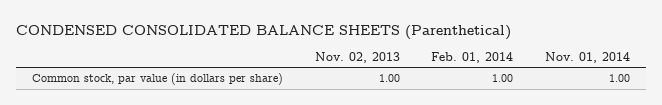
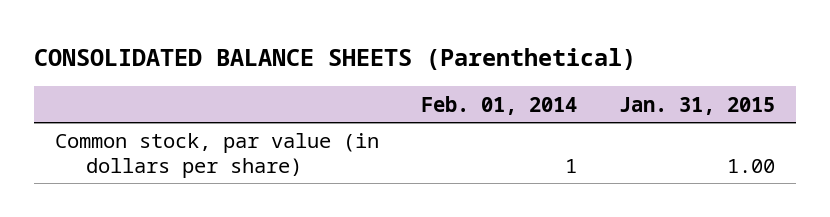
[16,24,512,40] CONDENSED CONSOLIDATED BALANCE SHEETS (Parenthetical) -> [34,47,637,70] CONSOLIDATED BALANCE SHEETS (Parenthetical)
[314,51,400,63] Nov. 02, 2013 -> none
[544,51,630,63] Nov. 01, 2014 -> none
none -> [619,96,776,115] Jan. 31, 2015
[492,74,514,83] 1.00 -> [565,158,578,173] 1

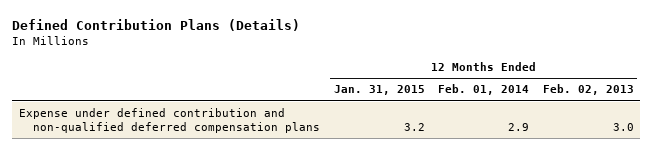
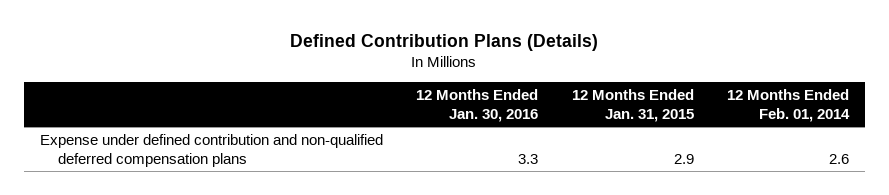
[542,84,634,96] Feb. 02, 2013 -> none
none -> [416,88,539,122] 12 Months Ended Jan. 30, 2016
[403,123,425,132] 3.2 -> [673,153,694,164] 2.9
[508,123,530,132] 2.9 -> [828,153,849,164] 2.6

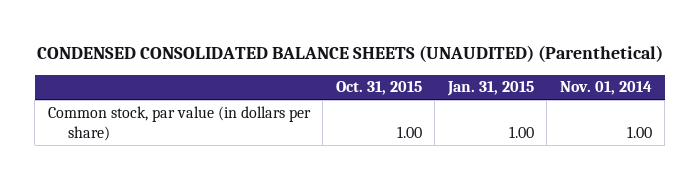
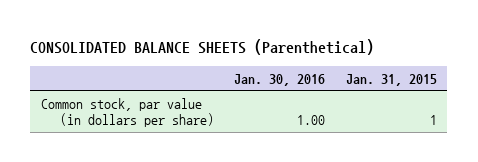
[36,44,663,62] CONDENSED CONSOLIDATED BALANCE SHEETS (UNAUDITED) (Parenthetical) -> [30,39,375,56] CONSOLIDATED BALANCE SHEETS (Parenthetical)
[335,81,422,96] Oct. 31, 2015 -> none
[559,81,652,96] Nov. 01, 2014 -> none
none -> [234,73,326,86] Jan. 30, 2016
[508,125,534,138] 1.00 -> [430,115,438,126] 1

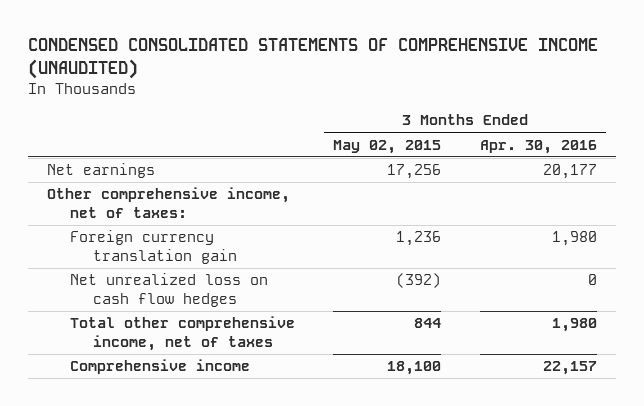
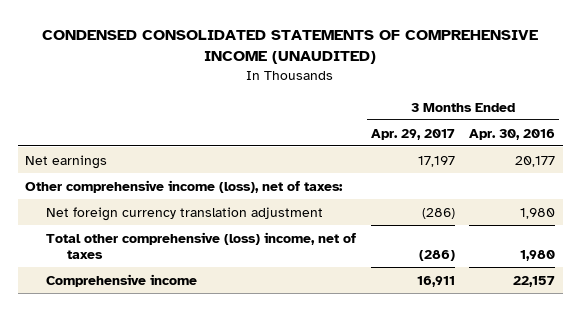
[333,139,442,154] May 02, 2015 -> none
none -> [370,128,455,140] Apr. 29, 2017
[69,273,268,307] Net unrealized loss on cash flow hedges -> none
[47,187,291,218] Other comprehensive income, net of taxes: -> [25,179,344,193] Other comprehensive income (loss), net of taxes:
[69,230,237,264] Foreign currency translation gain -> [46,206,324,221] Net foreign currency translation adjustment
[69,316,295,351] Total other comprehensive income, net of taxes -> [46,231,357,259] Total other comprehensive (loss) income, net of taxes

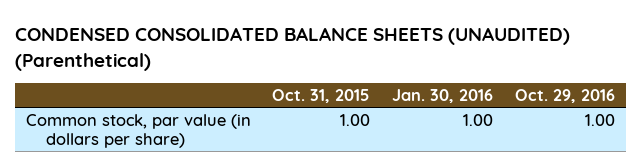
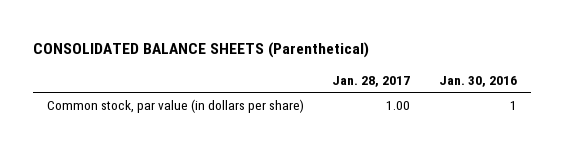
[14,26,570,71] CONDENSED CONSOLIDATED BALANCE SHEETS (UNAUDITED) (Parenthetical) -> [32,41,369,58] CONSOLIDATED BALANCE SHEETS (Parenthetical)
[272,89,371,104] Oct. 31, 2015 -> none
[515,89,616,104] Oct. 29, 2016 -> none
none -> [332,75,411,87] Jan. 28, 2017
[463,113,494,126] 1.00 -> [509,101,517,111] 1

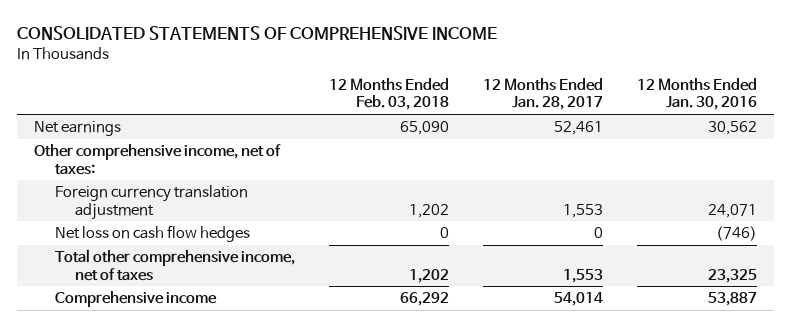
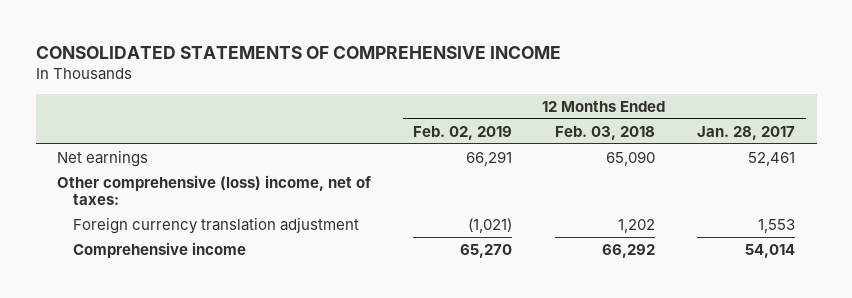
[637,77,758,111] 12 Months Ended Jan. 30, 2016 -> none
none -> [413,125,513,140] Feb. 02, 2019
[34,144,282,175] Other comprehensive income, net of taxes: -> [56,174,371,206] Other comprehensive (loss) income, net of taxes:
[54,225,250,243] Net loss on cash flow hedges -> none
[54,249,295,281] Total other comprehensive income, net of taxes -> none

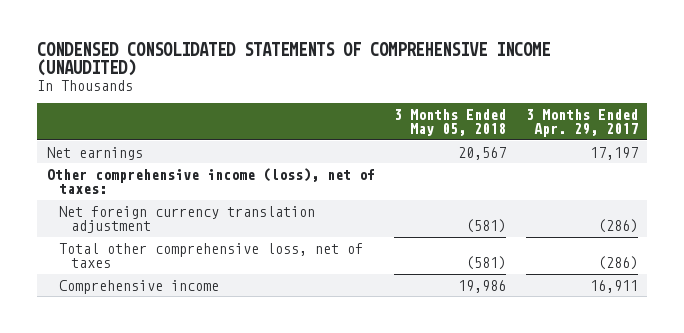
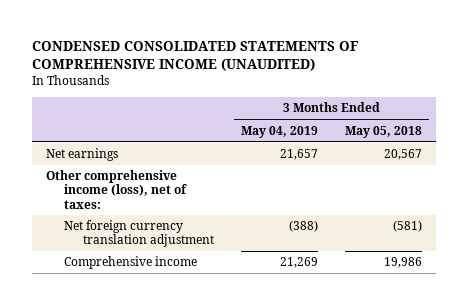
[525,108,638,138] 3 Months Ended Apr. 29, 2017 -> none
none -> [241,125,319,138] May 04, 2019
[58,242,363,269] Total other comprehensive loss, net of taxes -> none

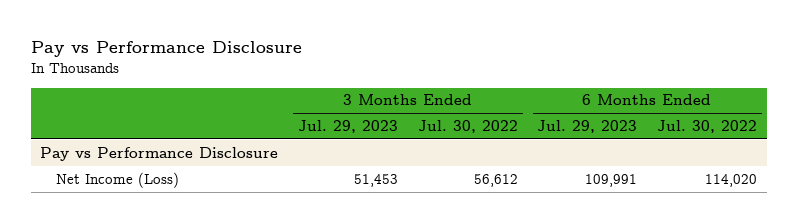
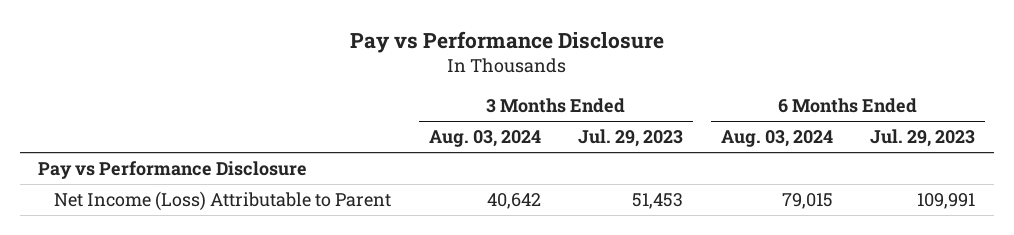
[417,119,518,133] Jul. 30, 2022 -> none
[657,119,758,133] Jul. 30, 2022 -> none
none -> [428,130,541,148] Aug. 03, 2024
none -> [720,130,833,148] Aug. 03, 2024
[55,171,179,188] Net Income (Loss) -> [54,191,392,212] Net Income (Loss) Attributable to Parent

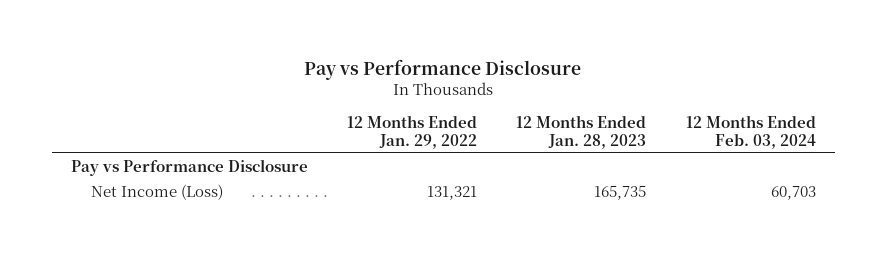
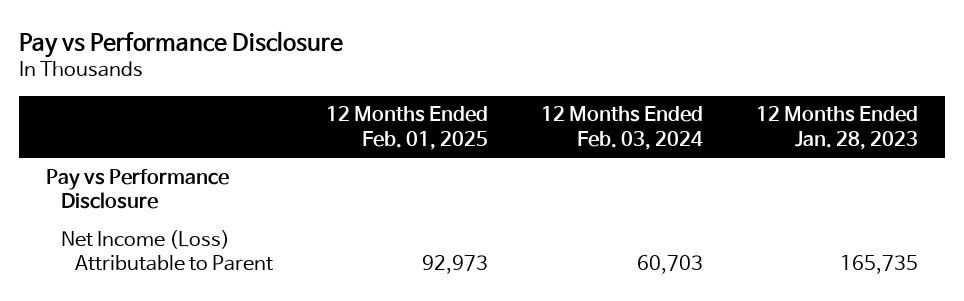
[347,115,478,149] 12 Months Ended Jan. 29, 2022 -> none
none -> [326,106,489,150] 12 Months Ended Feb. 01, 2025
[91,184,224,201] Net Income (Loss) -> [60,229,274,271] Net Income (Loss) Attributable to Parent

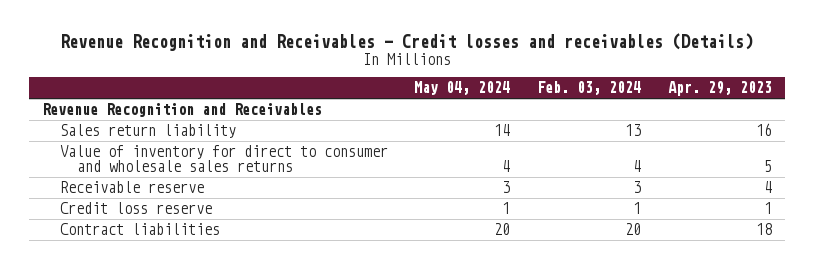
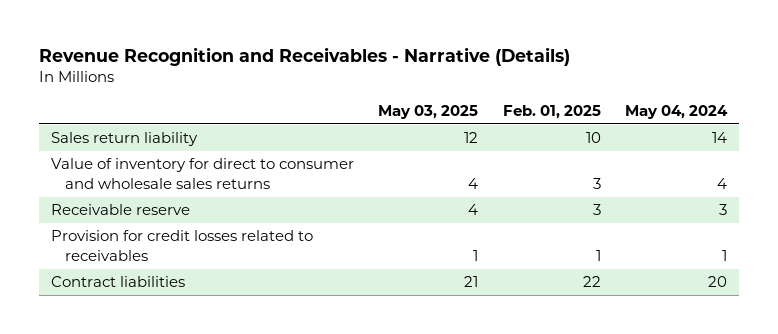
[60,33,754,52] Revenue Recognition and Receivables - Credit losses and receivables (Details) -> [38,47,570,67] Revenue Recognition and Receivables - Narrative (Details)
[536,81,641,96] Feb. 03, 2024 -> none
[667,81,772,97] Apr. 29, 2023 -> none
none -> [378,104,479,119] May 03, 2025
none -> [502,104,601,119] Feb. 01, 2025
[42,103,323,118] Revenue Recognition and Receivables -> none
[59,202,212,215] Credit loss reserve -> [51,230,314,261] Provision for credit losses related to receivables

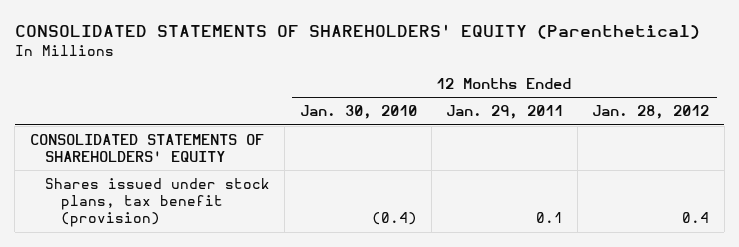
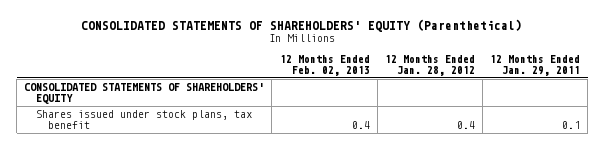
[299,105,417,120] Jan. 30, 2010 -> none
none -> [279,54,370,76] 12 Months Ended Feb. 02, 2013
[45,178,271,228] Shares issued under stock plans, tax benefit (provision) -> [35,109,252,129] Shares issued under stock plans, tax benefit

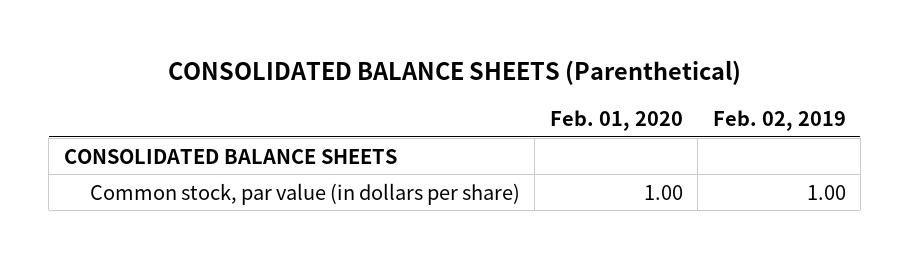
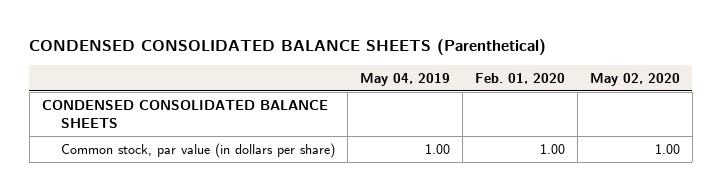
[167,59,741,85] CONSOLIDATED BALANCE SHEETS (Parenthetical) -> [29,39,547,56] CONDENSED CONSOLIDATED BALANCE SHEETS (Parenthetical)
[712,109,846,131] Feb. 02, 2019 -> none
none -> [359,72,450,86] May 04, 2019
none -> [589,72,680,86] May 02, 2020
[63,148,397,164] CONSOLIDATED BALANCE SHEETS -> [41,99,328,128] CONDENSED CONSOLIDATED BALANCE SHEETS

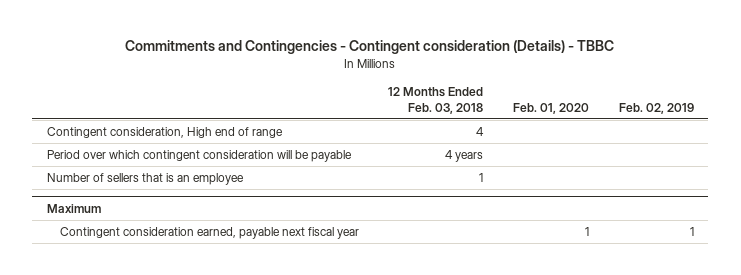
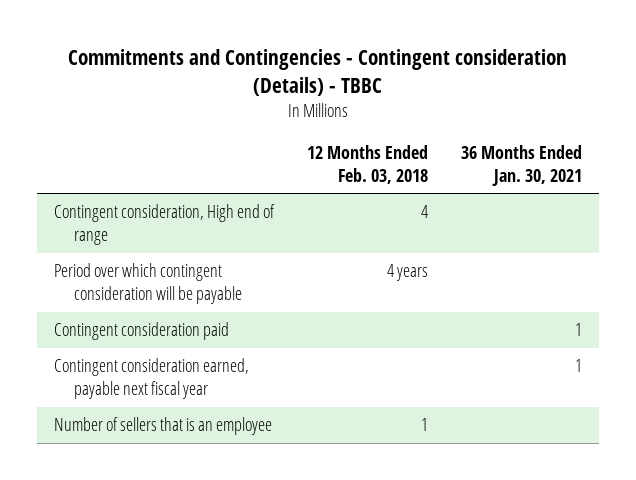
[513,102,590,114] Feb. 01, 2020 -> none
[618,102,694,114] Feb. 02, 2019 -> none
none -> [461,144,583,186] 36 Months Ended Jan. 30, 2021
[46,203,101,213] Maximum -> none
none -> [53,322,229,341] Contingent consideration paid
[46,172,244,185] Number of sellers that is an employee -> [53,417,272,436] Number of sellers that is an employee

